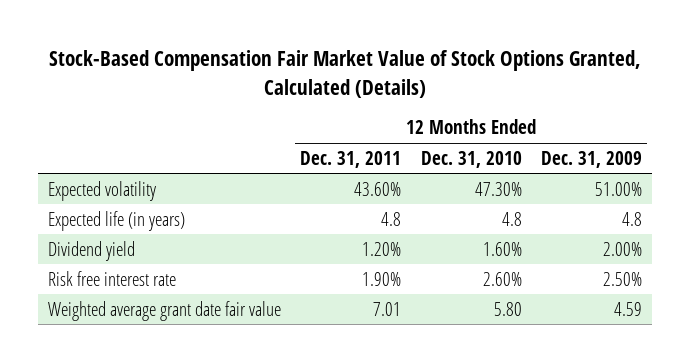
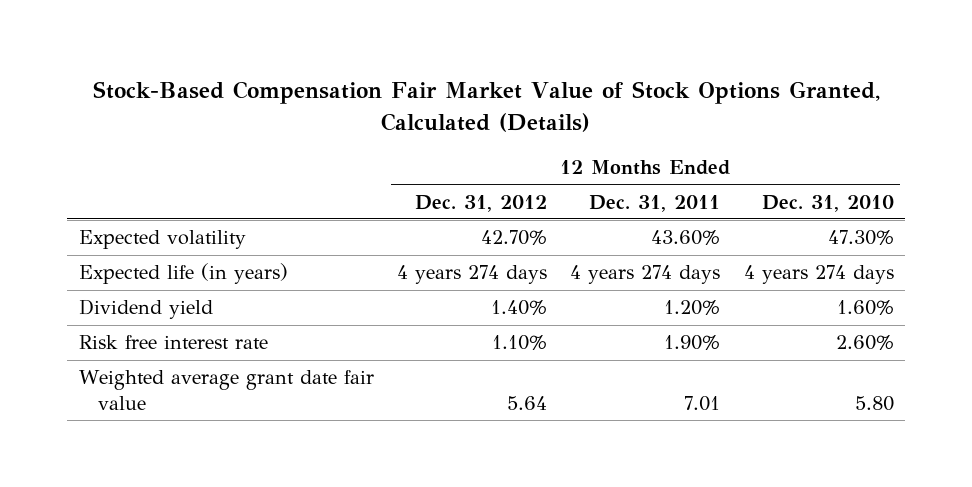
[541,150,643,168] Dec. 31, 2009 -> none
none -> [415,194,548,212] Dec. 31, 2012
[381,211,402,226] 4.8 -> [570,265,721,285] 4 years 274 days
[501,211,522,226] 4.8 -> [743,265,894,285] 4 years 274 days

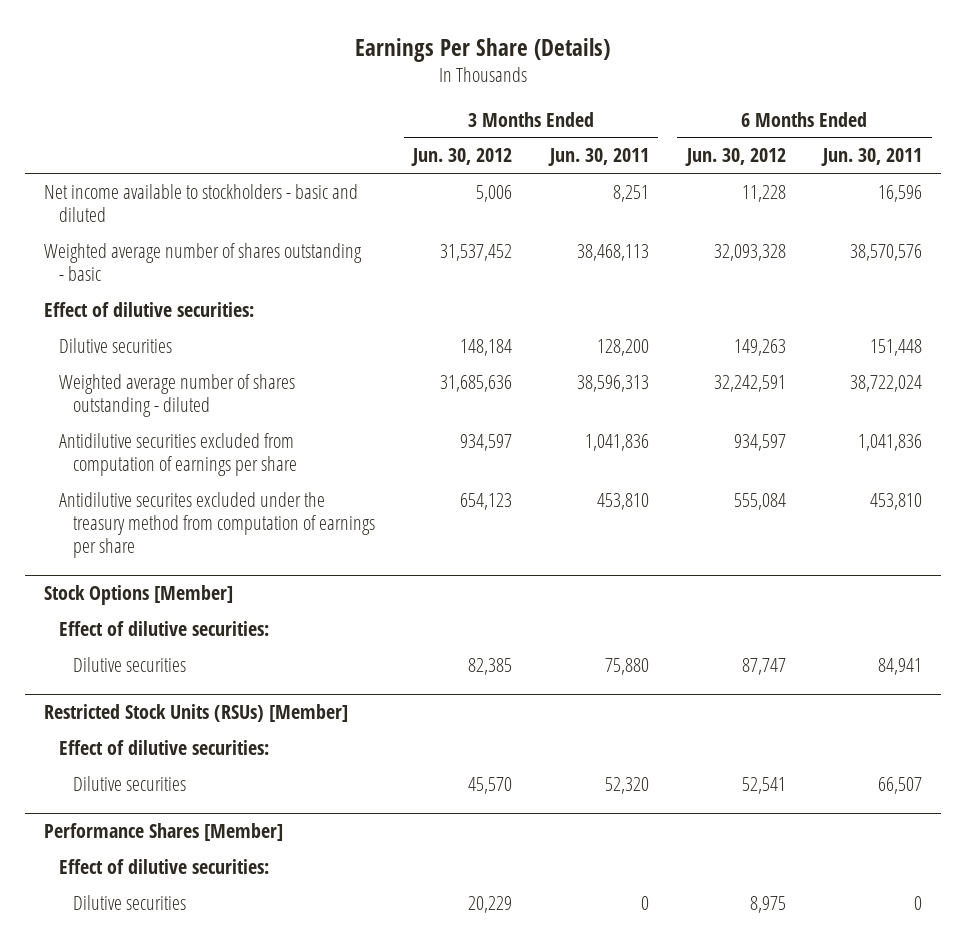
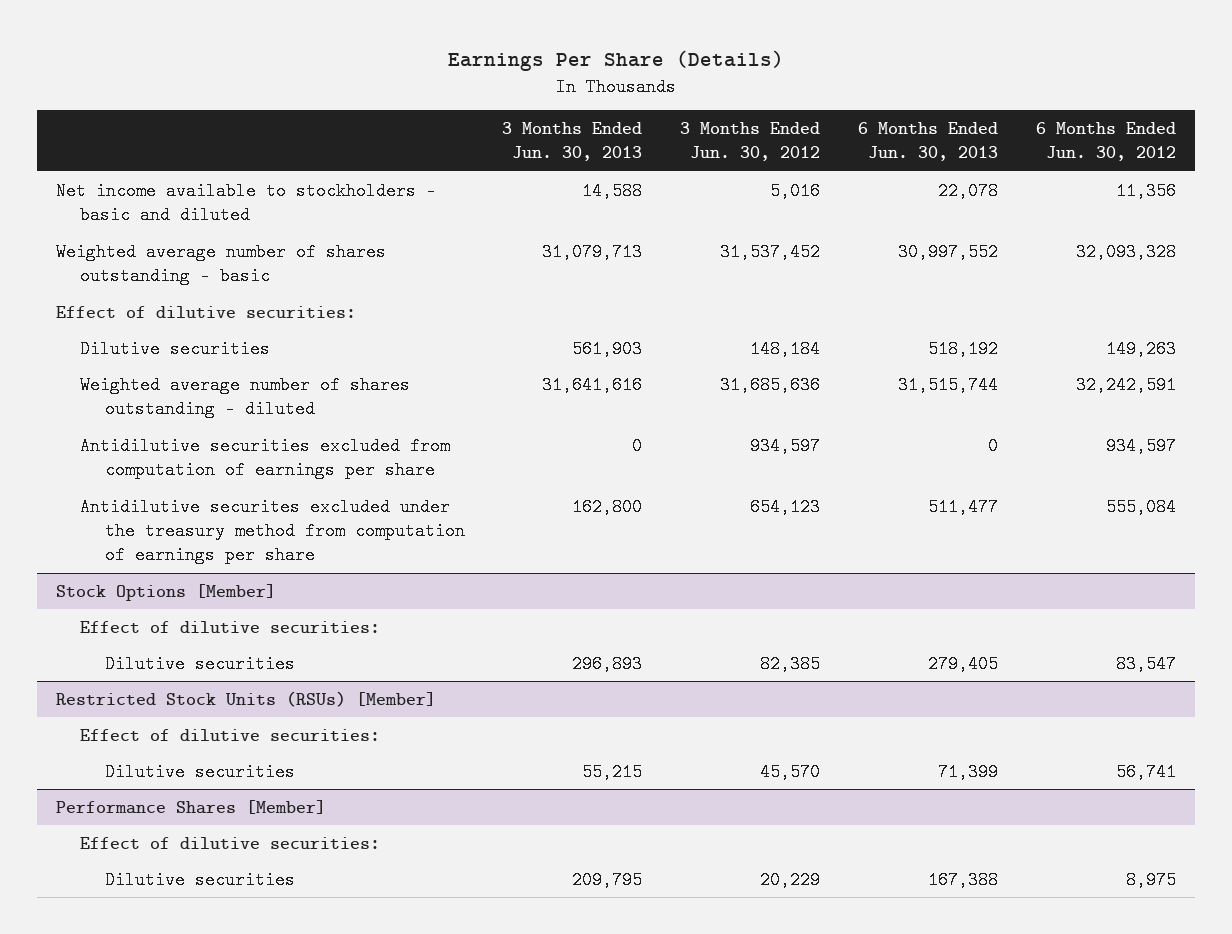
[547,148,649,167] Jun. 30, 2011 -> none
[821,148,923,167] Jun. 30, 2011 -> none
none -> [502,122,643,162] 3 Months Ended Jun. 30, 2013
none -> [858,122,999,162] 6 Months Ended Jun. 30, 2013
[475,184,512,202] 5,006 -> [770,181,821,200] 5,016
[741,184,786,202] 11,228 -> [1116,181,1177,200] 11,356
[741,657,786,675] 87,747 -> [1116,654,1177,673] 83,547
[741,776,786,794] 52,541 -> [1116,762,1177,781] 56,741

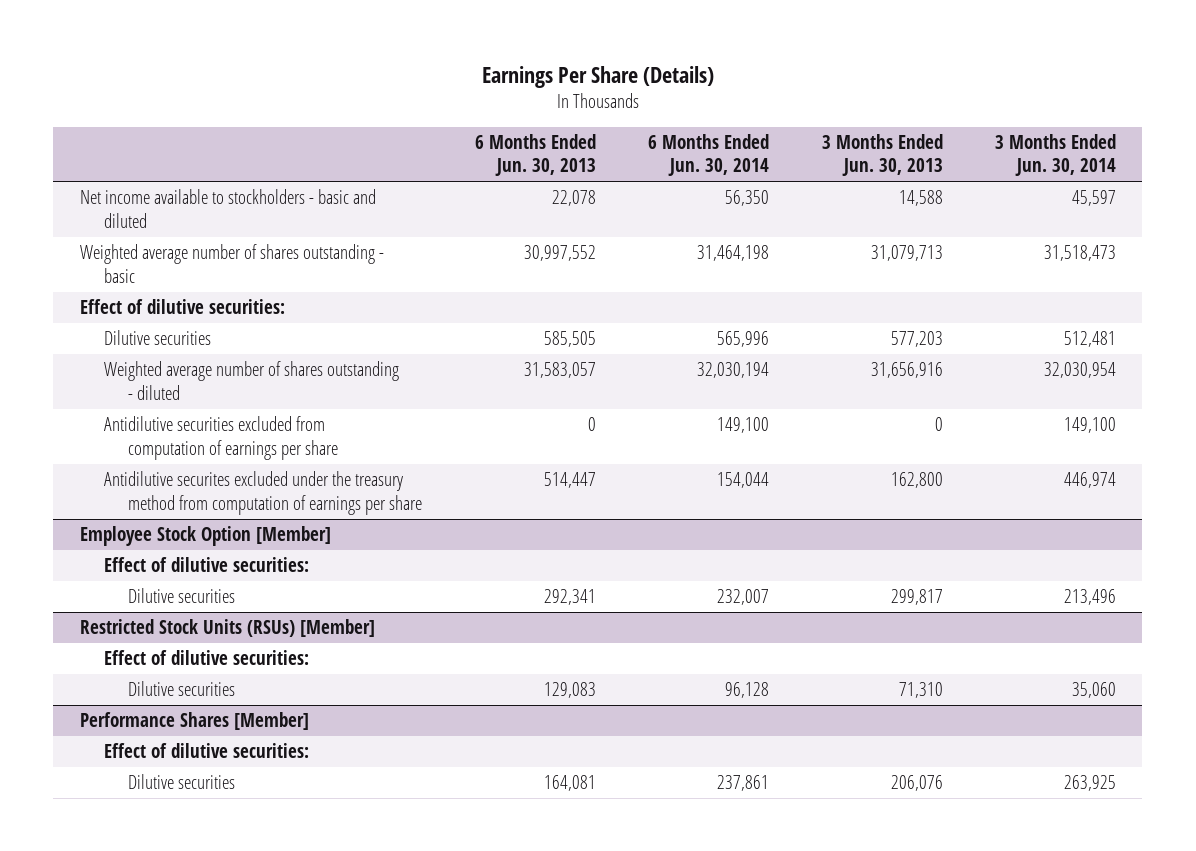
[680,122,821,162] 3 Months Ended Jun. 30, 2012 -> none
[1036,122,1177,162] 6 Months Ended Jun. 30, 2012 -> none
none -> [648,133,770,177] 6 Months Ended Jun. 30, 2014
none -> [994,133,1116,177] 3 Months Ended Jun. 30, 2014
[572,339,643,358] 561,903 -> [890,331,943,348] 577,203
[928,339,999,358] 518,192 -> [543,331,596,348] 585,505
[542,375,643,394] 31,641,616 -> [870,362,943,379] 31,656,916
[898,375,999,394] 31,515,744 -> [523,362,596,379] 31,583,057
[928,497,999,516] 511,477 -> [543,472,596,489] 514,447
[56,583,277,601] Stock Options [Member] -> [79,526,331,547] Employee Stock Option [Member]
[572,654,643,673] 296,893 -> [890,589,943,606] 299,817
[928,654,999,673] 279,405 -> [543,589,596,606] 292,341
[582,762,643,781] 55,215 -> [898,682,943,699] 71,310
[938,762,999,781] 71,399 -> [543,682,596,699] 129,083
[572,870,643,889] 209,795 -> [890,775,943,792] 206,076
[928,870,999,889] 167,388 -> [543,775,596,792] 164,081

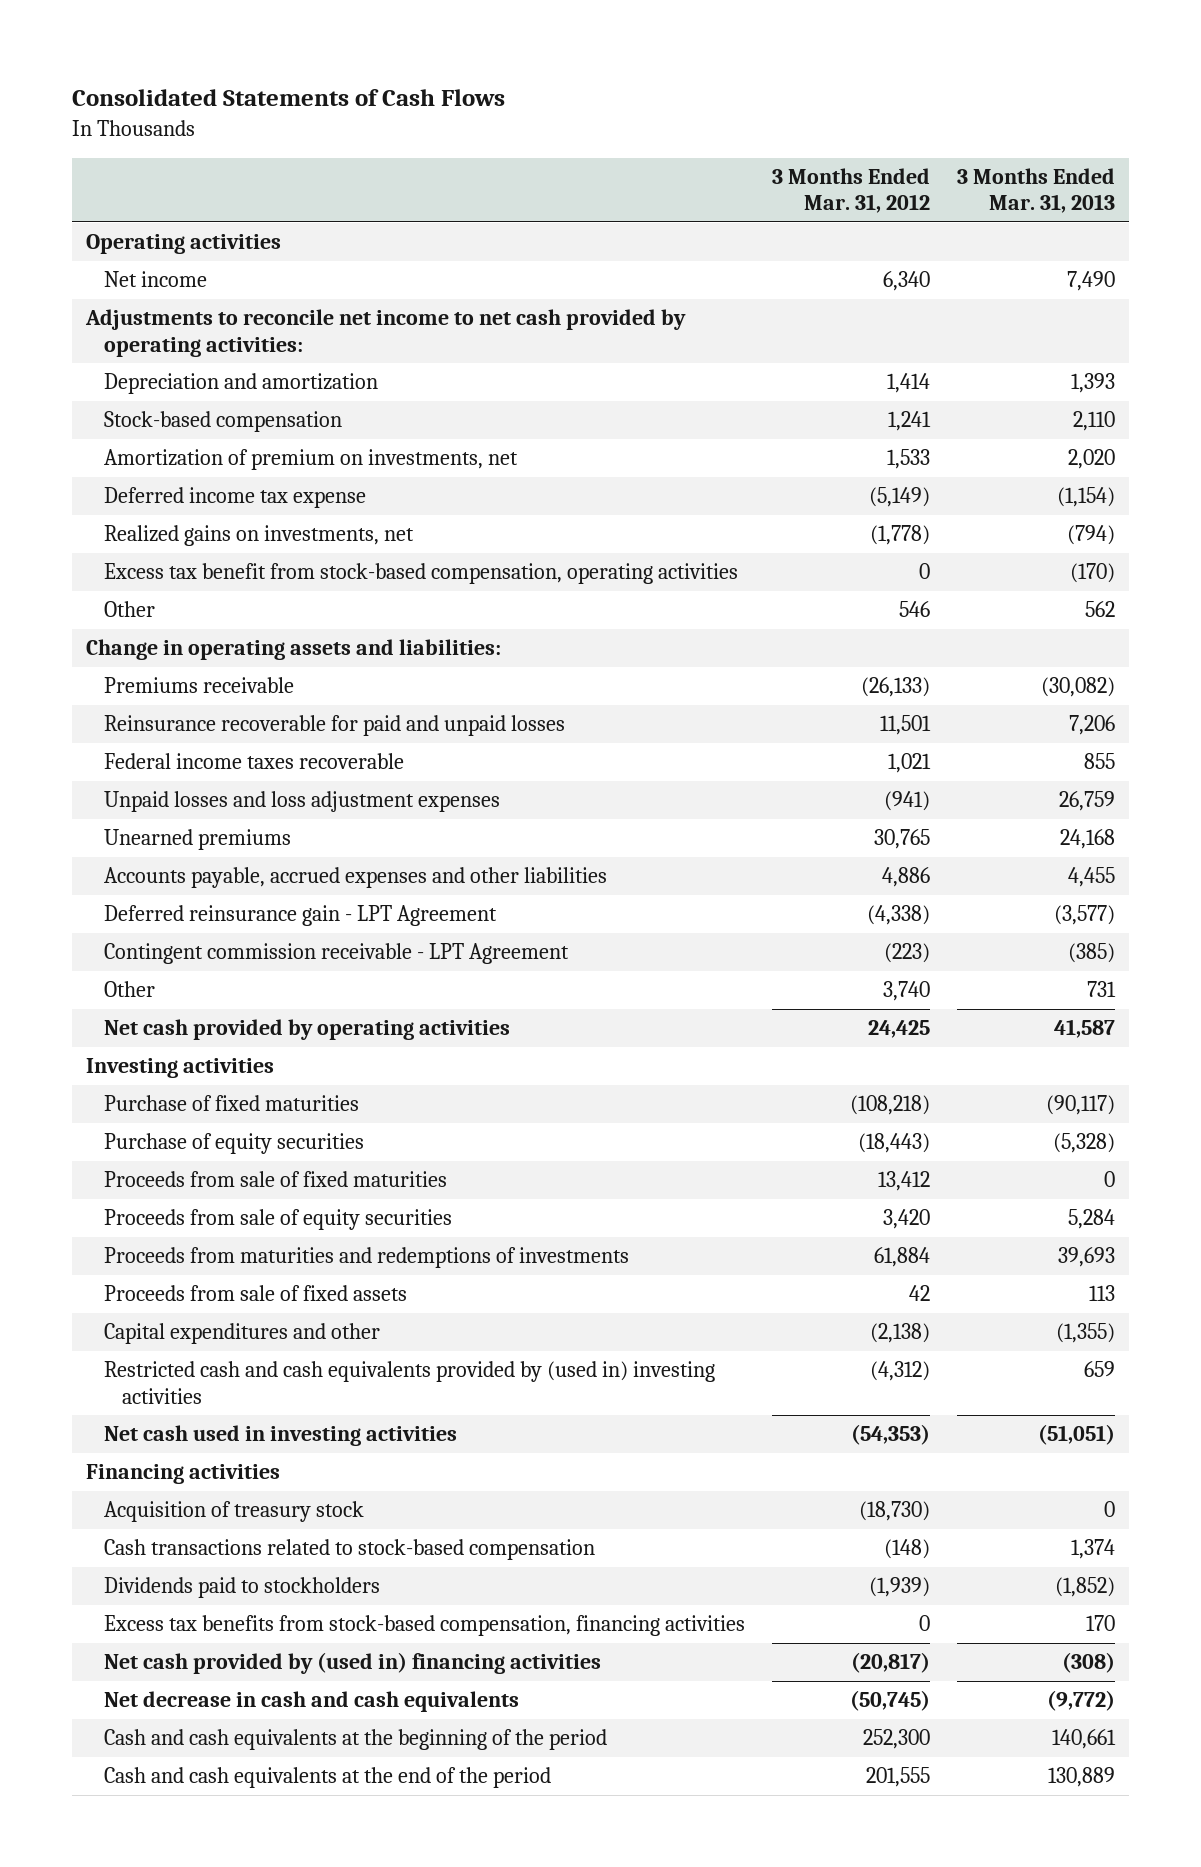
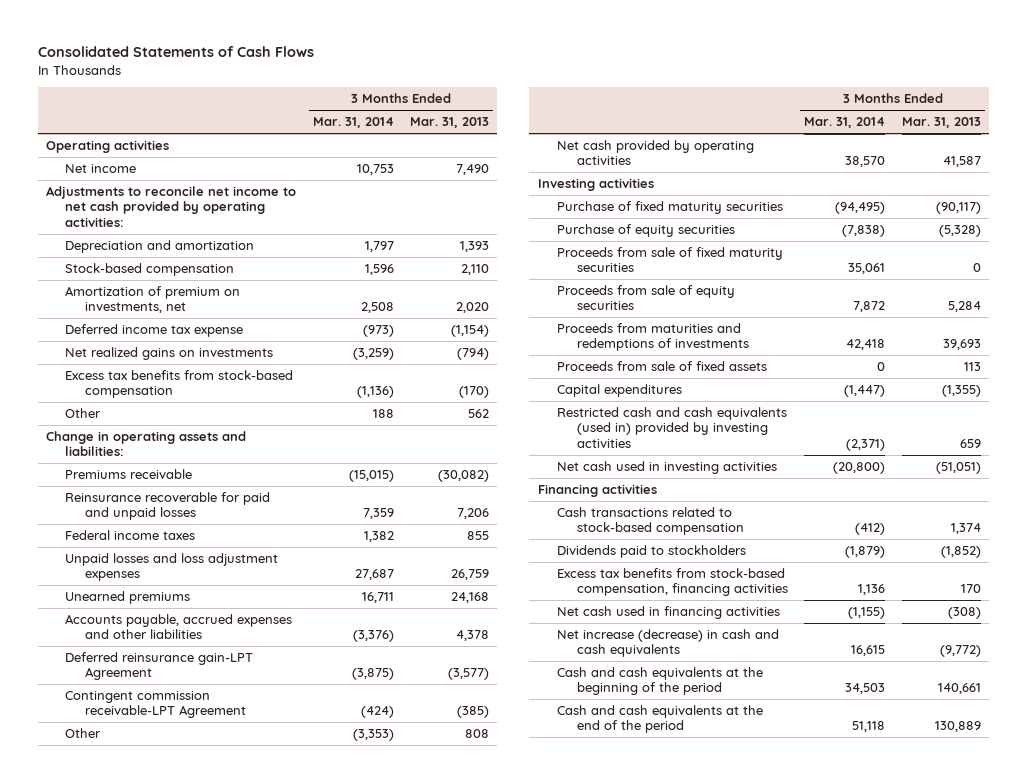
[772,167,931,214] 3 Months Ended Mar. 31, 2012 -> none
none -> [312,117,394,129] Mar. 31, 2014
[103,525,414,547] Realized gains on investments, net -> [65,346,274,360] Net realized gains on investments
[103,563,738,585] Excess tax benefit from stock-based compensation, operating activities -> [65,369,294,399] Excess tax benefits from stock-based compensation
[103,753,404,770] Federal income taxes recoverable -> [65,529,196,540] Federal income taxes
[1068,867,1116,888] 4,455 -> [456,630,490,642] 4,378
[103,905,497,927] Deferred reinsurance gain - LPT Agreement -> [65,651,254,681] Deferred reinsurance gain-LPT Agreement
[103,943,569,965] Contingent commission receivable - LPT Agreement -> [65,690,247,719] Contingent commission receivable-LPT Agreement
[1087,981,1117,998] 731 -> [465,728,490,738] 808
[103,1095,359,1112] Purchase of fixed maturities -> [557,200,784,214] Purchase of fixed maturity securities
[103,1171,447,1188] Proceeds from sale of fixed maturities -> [557,246,784,273] Proceeds from sale of fixed maturity securities
[103,1323,380,1345] Capital expenditures and other -> [557,383,683,397] Capital expenditures
[103,1361,715,1404] Restricted cash and cash equivalents provided by (used in) investing activities -> [557,406,788,448] Restricted cash and cash equivalents (used in) provided by investing activities
[103,1501,364,1523] Acquisition of treasury stock -> none
[103,1652,601,1675] Net cash provided by (used in) financing activities -> [557,605,781,619] Net cash used in financing activities
[103,1691,519,1713] Net decrease in cash and cash equivalents -> [557,628,780,658] Net increase (decrease) in cash and cash equivalents

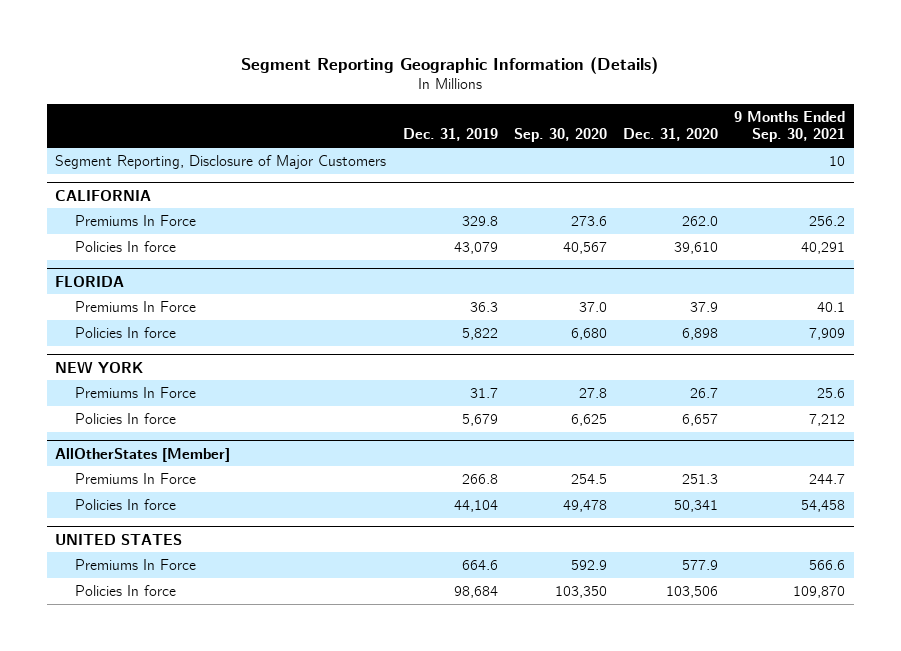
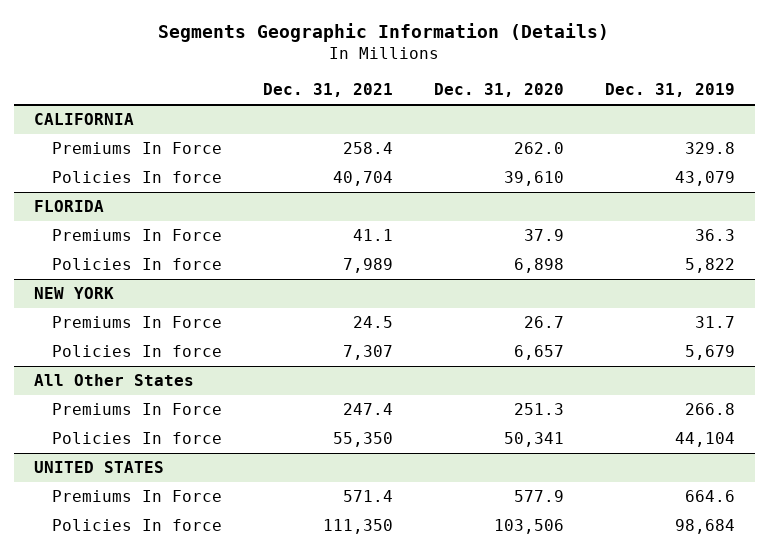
[241,56,659,74] Segment Reporting Geographic Information (Details) -> [158,23,610,43] Segments Geographic Information (Details)
[513,128,607,143] Sep. 30, 2020 -> none
[734,110,846,143] 9 Months Ended Sep. 30, 2021 -> none
none -> [262,83,393,98] Dec. 31, 2021
[55,154,387,169] Segment Reporting, Disclosure of Major Customers -> none
[55,447,231,462] AllOtherStates [Member] -> [34,374,195,387] All Other States

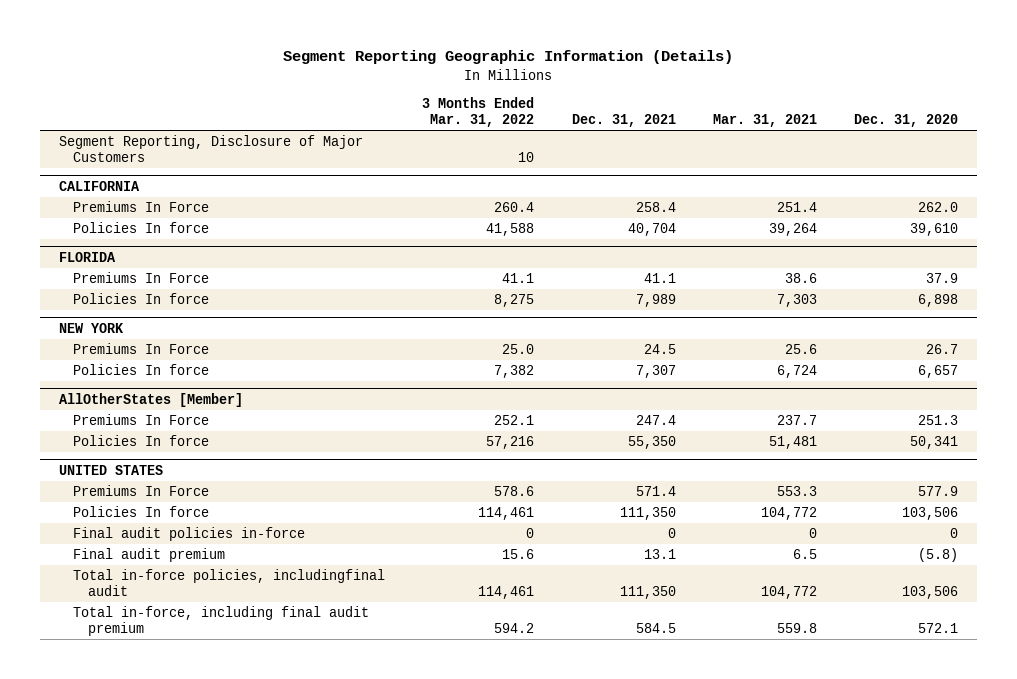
[158,23,610,43] Segments Geographic Information (Details) -> [283,50,734,65] Segment Reporting Geographic Information (Details)
[604,83,735,98] Dec. 31, 2019 -> none
none -> [422,97,535,127] 3 Months Ended Mar. 31, 2022
none -> [712,113,817,127] Mar. 31, 2021
none -> [58,135,363,162] Segment Reporting, Disclosure of Major Customers
[34,374,195,387] All Other States -> [58,392,243,407] AllOtherStates [Member]
none -> [73,527,306,542] Final audit policies in-force
none -> [73,548,226,563] Final audit premium
none -> [73,569,386,596] Total in-force policies, includingfinal audit
none -> [73,606,370,636] Total in-force, including final audit premium

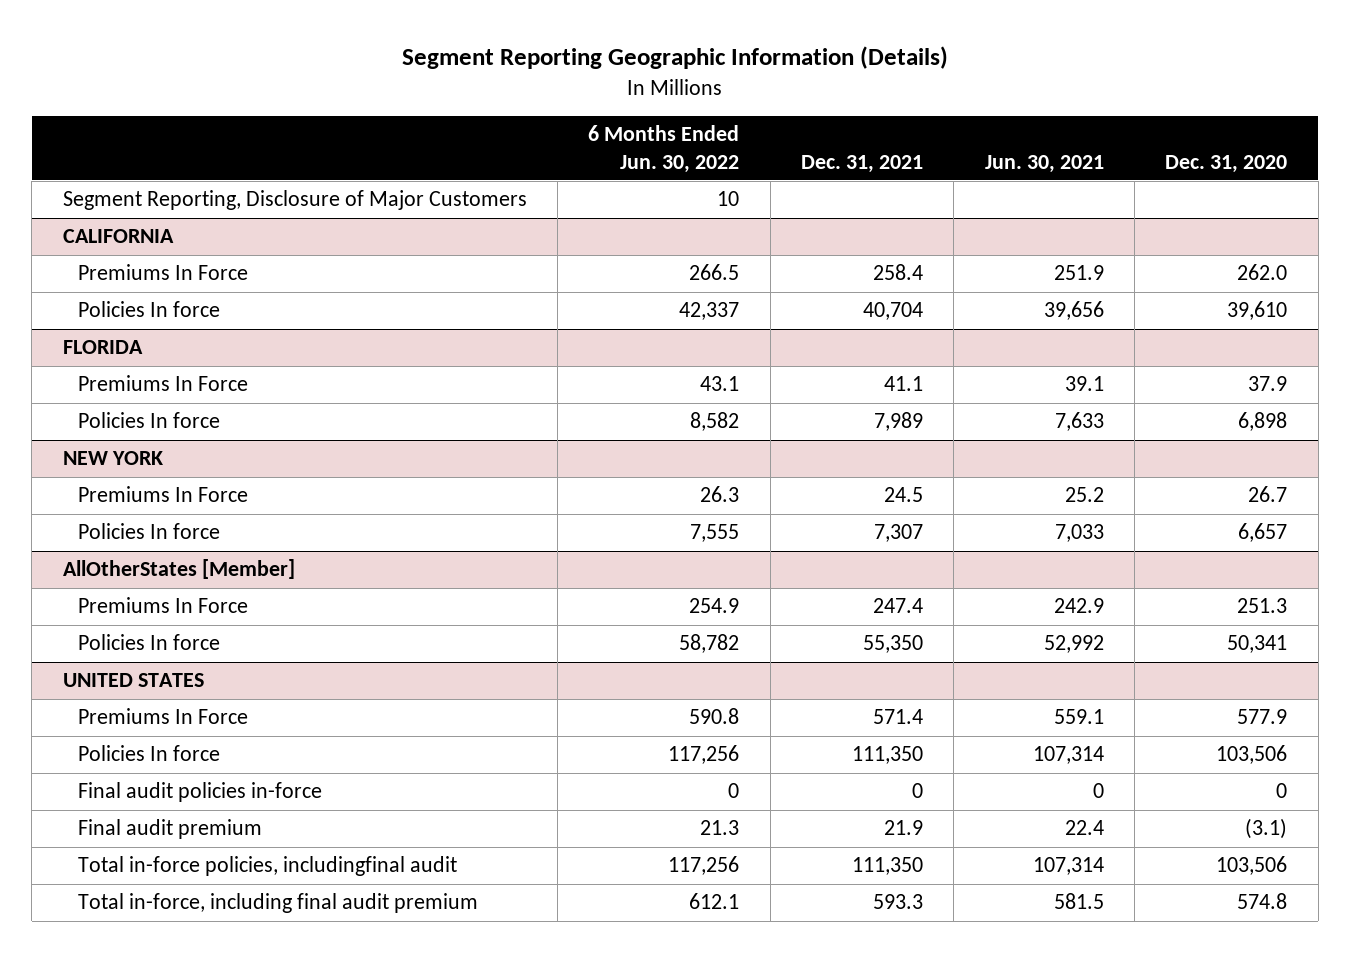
[422,97,535,127] 3 Months Ended Mar. 31, 2022 -> none
[712,113,817,127] Mar. 31, 2021 -> none
none -> [588,125,740,173] 6 Months Ended Jun. 30, 2022
none -> [984,154,1104,173] Jun. 30, 2021
[643,549,676,560] 13.1 -> [884,820,924,836] 21.9
[918,548,959,563] (5.8) -> [1245,818,1288,840] (3.1)
[635,622,676,633] 584.5 -> [873,894,924,910] 593.3
[918,622,959,633] 572.1 -> [1237,893,1288,910] 574.8

